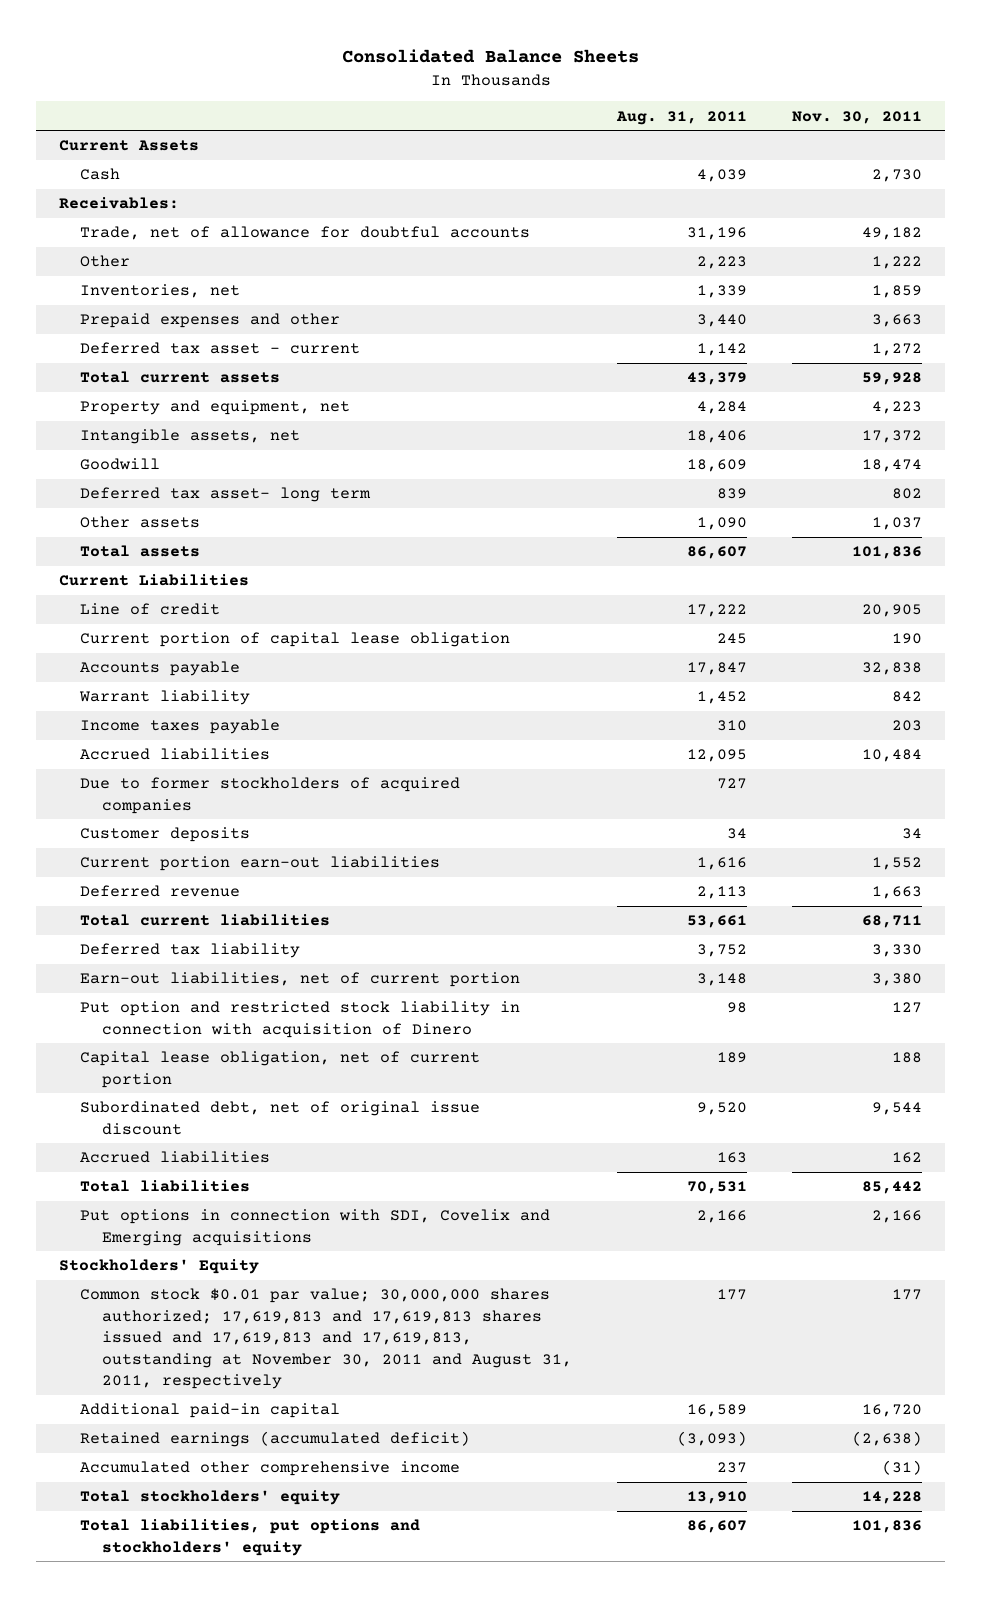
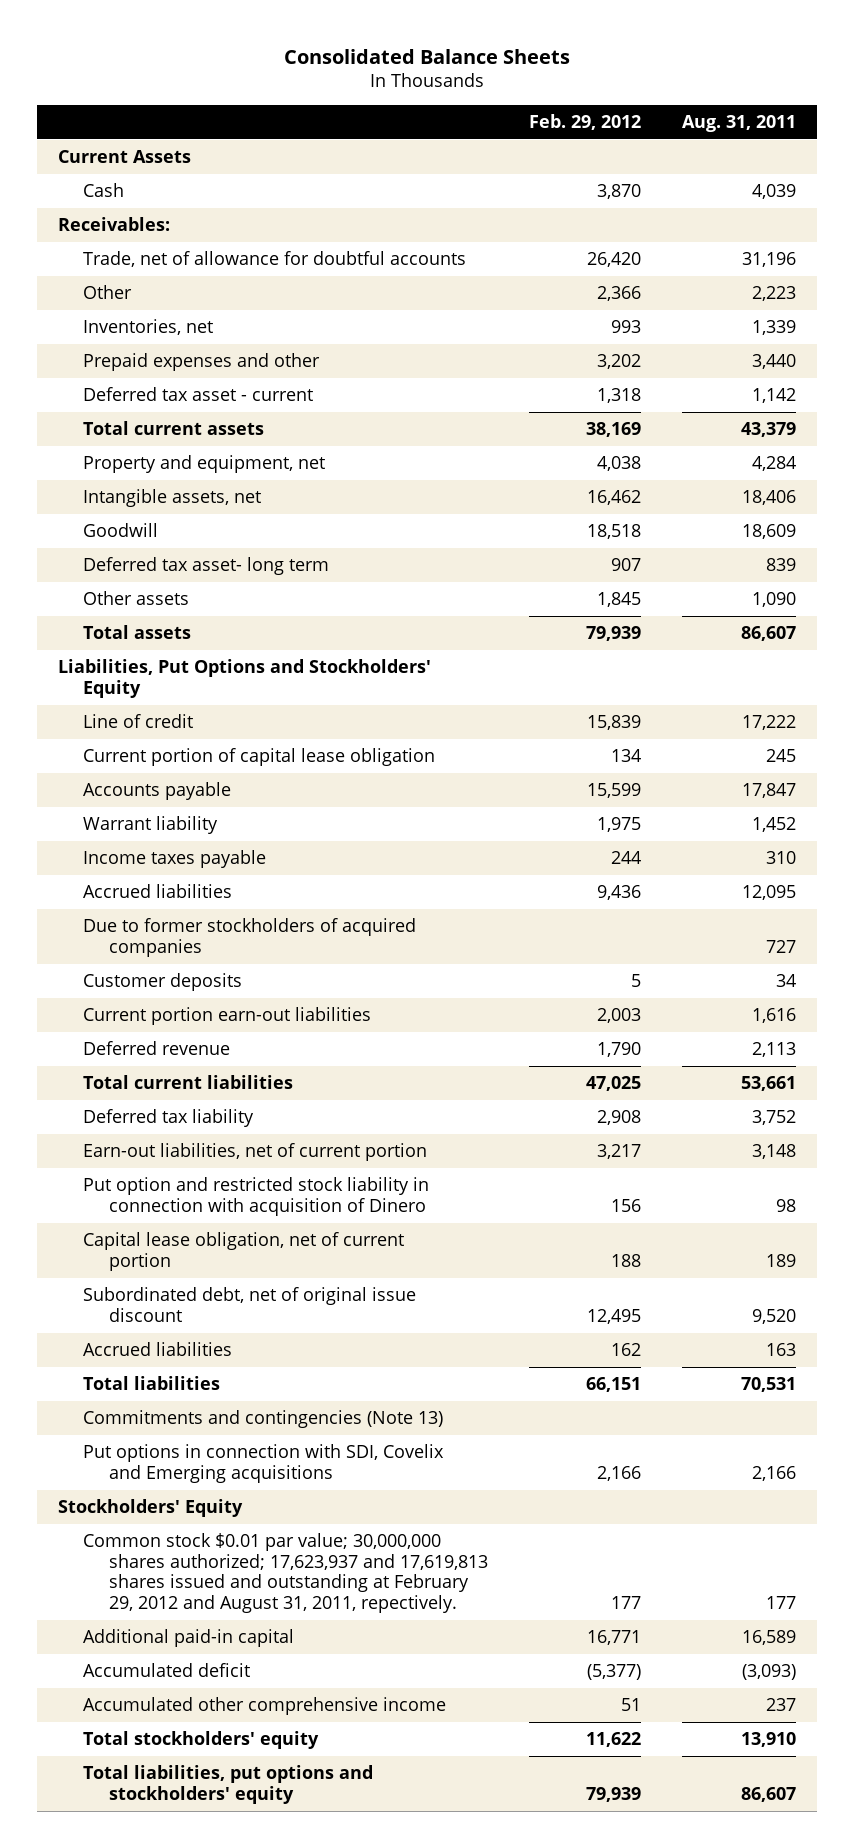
[792,110,923,124] Nov. 30, 2011 -> none
none -> [529,113,642,130] Feb. 29, 2012
[58,574,249,587] Current Liabilities -> none
none -> [57,659,431,698] Liabilities, Put Options and Stockholders' Equity
none -> [83,1410,444,1429] Commitments and contingencies (Note 13)
[80,1288,573,1390] Common stock $0.01 par value; 30,000,000 shares authorized; 17,619,813 and 17,619,813 shares issued and 17,619,813 and 17,619,813, outstanding at November 30, 2011 and August 31, 2011, respectively -> [83,1533,489,1614] Common stock $0.01 par value; 30,000,000 shares authorized; 17,623,937 and 17,619,813 shares issued and outstanding at February 29, 2012 and August 31, 2011, repectively.
[80,1431,471,1448] Retained earnings (accumulated deficit) -> [83,1663,251,1678] Accumulated deficit

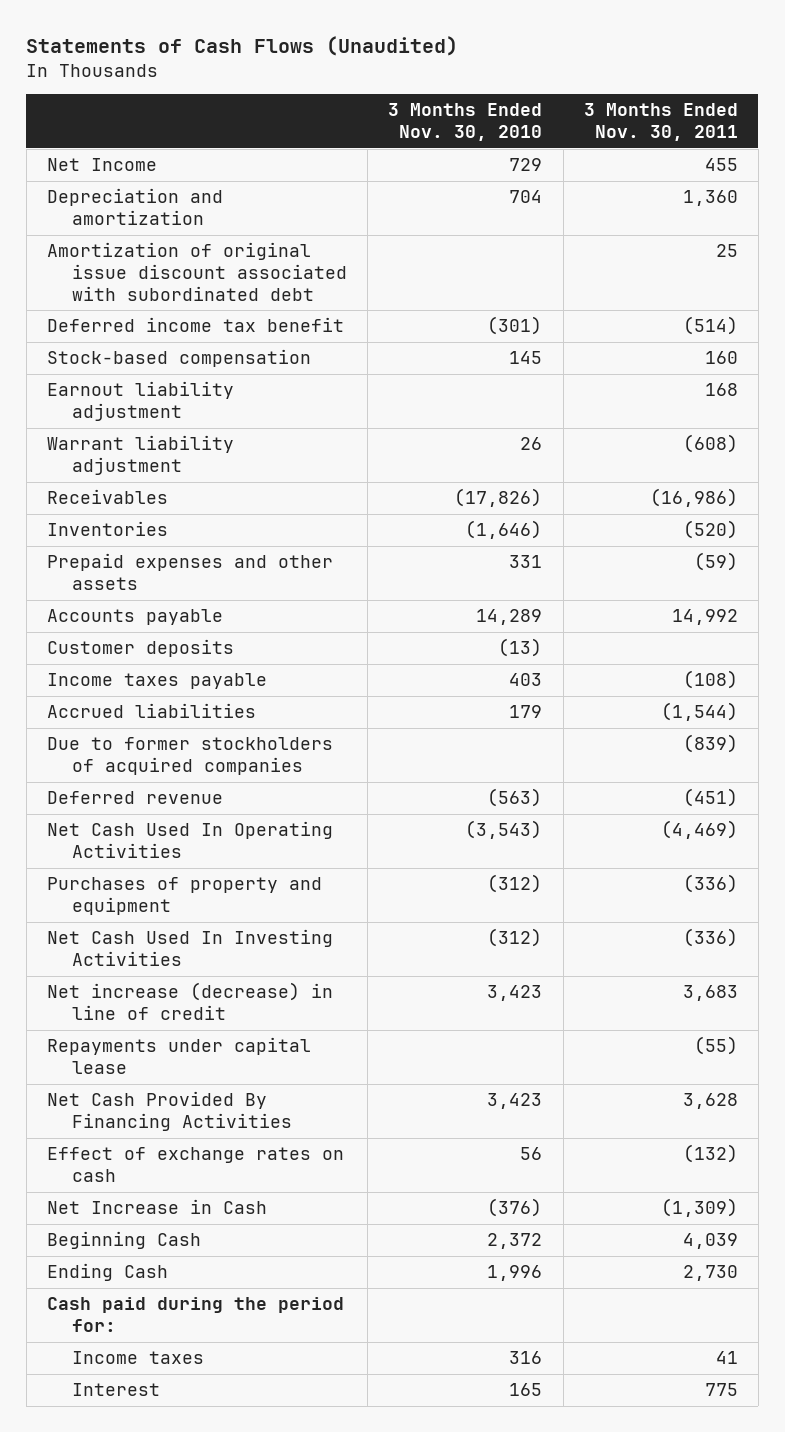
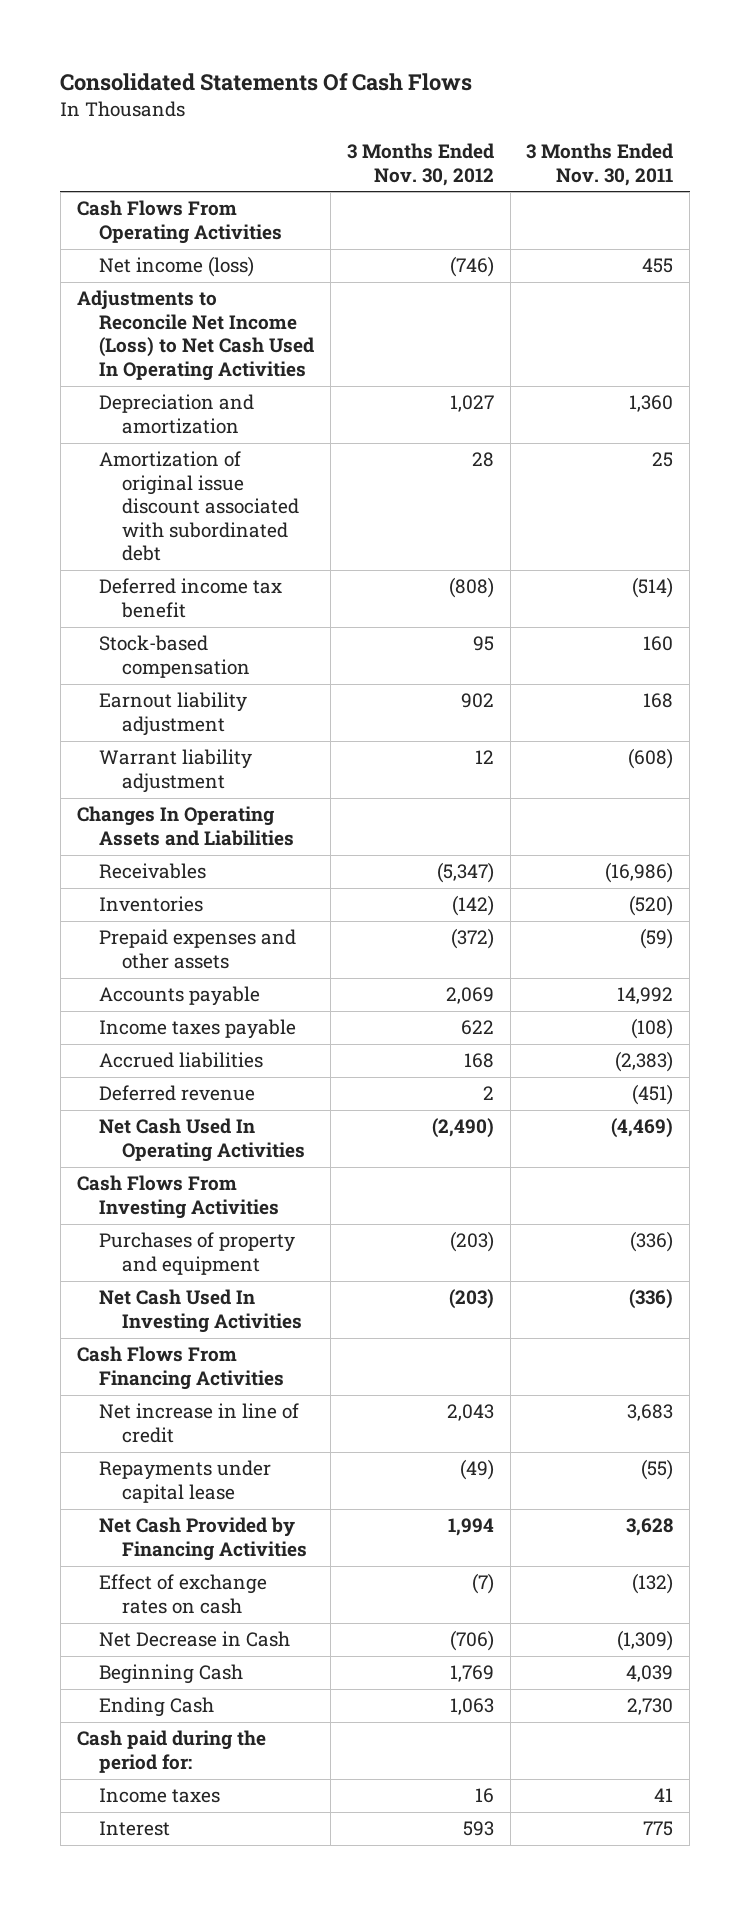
[26,36,459,57] Statements of Cash Flows (Unaudited) -> [60,73,473,92] Consolidated Statements Of Cash Flows
[388,103,543,142] 3 Months Ended Nov. 30, 2010 -> none
none -> [346,143,494,186] 3 Months Ended Nov. 30, 2012
none -> [76,200,283,244] Cash Flows From Operating Activities
[47,158,158,172] Net Income -> [99,256,255,278] Net income (loss)
none -> [76,290,315,381] Adjustments to Reconcile Net Income (Loss) to Net Cash Used In Operating Activities
none -> [76,806,295,846] Changes In Operating Assets and Liabilities
[47,639,235,658] Customer deposits -> none
[47,737,334,776] Due to former stockholders of acquired companies -> none
[660,702,738,722] (1,544) -> [615,1051,674,1073] (2,383)
none -> [76,1175,280,1219] Cash Flows From Investing Activities
none -> [76,1346,285,1390] Cash Flows From Financing Activities
[47,982,334,1021] Net increase (decrease) in line of credit -> [99,1403,300,1443] Net increase in line of credit
[47,1091,292,1132] Net Cash Provided By Financing Activities -> [99,1517,308,1561] Net Cash Provided by Financing Activities
[47,1199,268,1215] Net Increase in Cash -> [99,1631,291,1648] Net Decrease in Cash

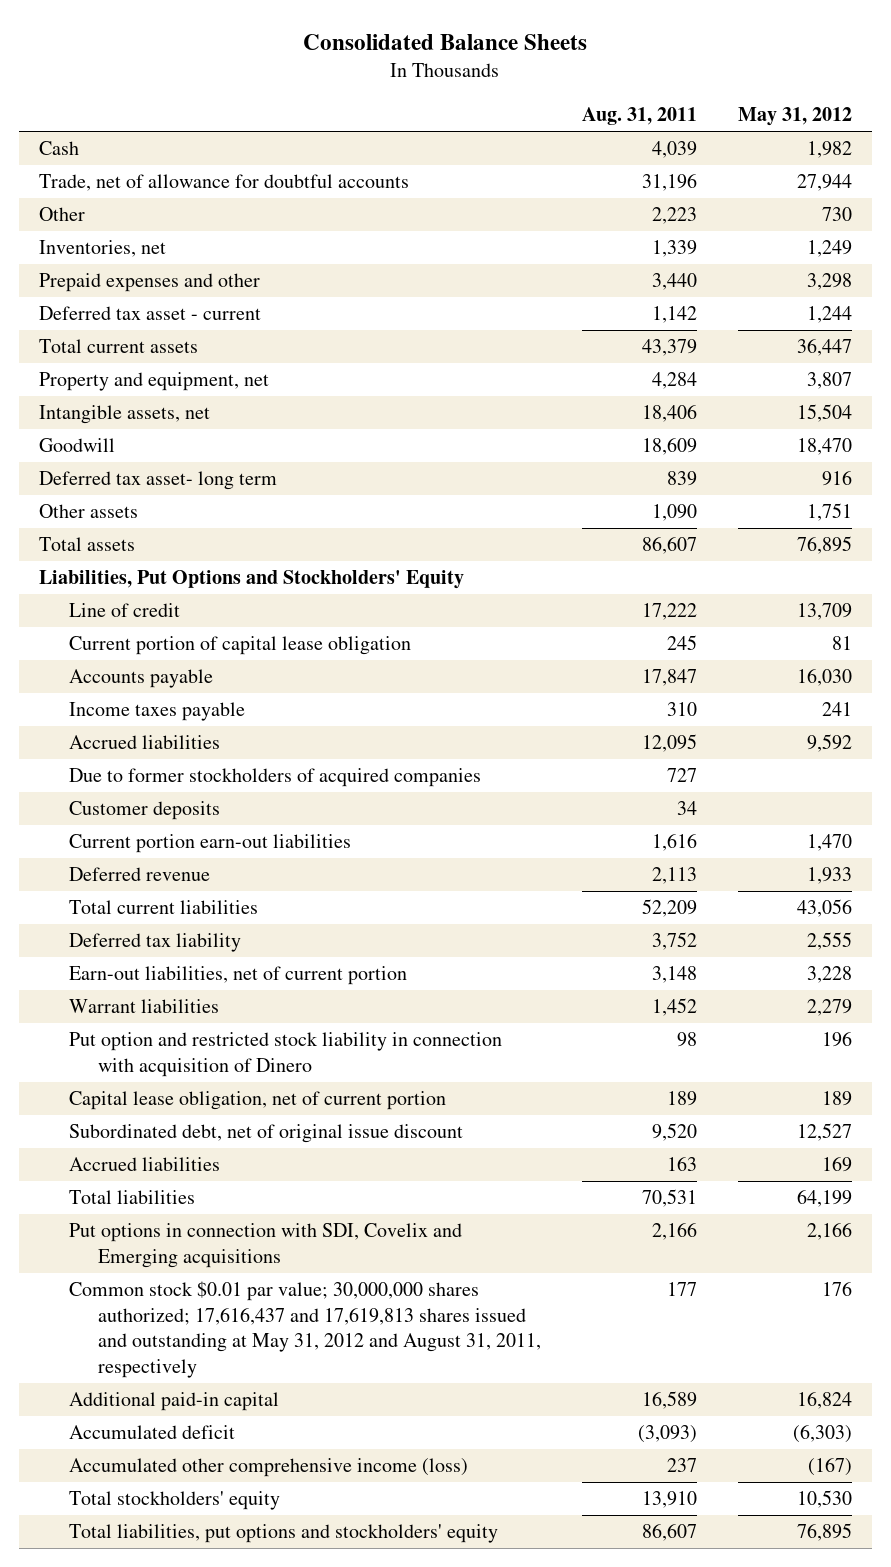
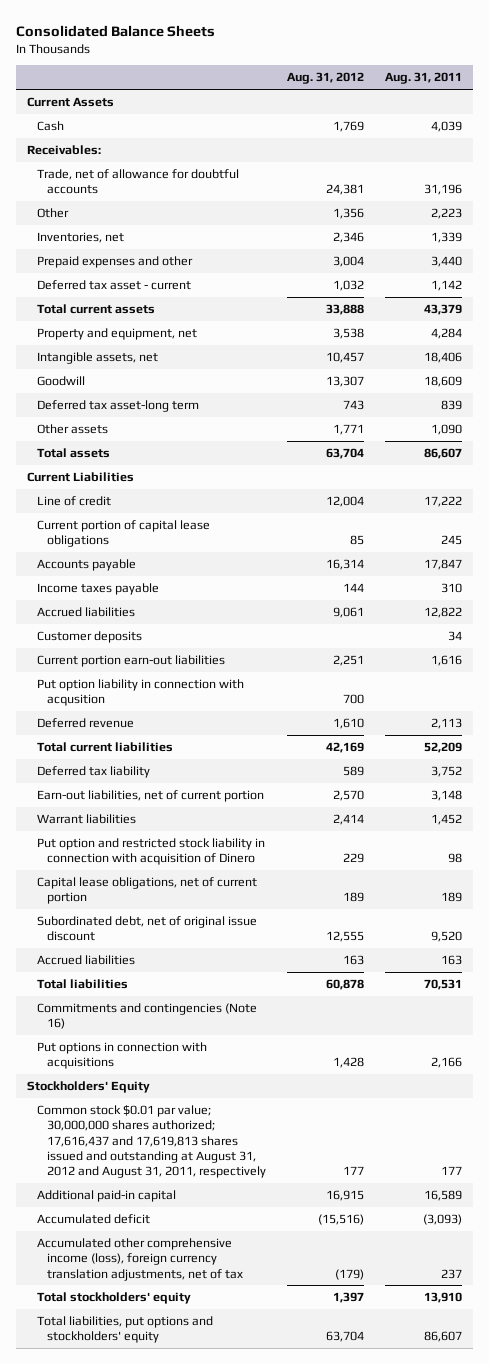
[737,107,852,127] May 31, 2012 -> none
none -> [287,72,365,85] Aug. 31, 2012
none -> [26,97,114,108] Current Assets
none -> [26,145,101,156] Receivables:
[39,471,278,491] Deferred tax asset- long term -> [36,400,199,413] Deferred tax asset-long term
[39,570,465,590] Liabilities, Put Options and Stockholders' Equity -> none
none -> [26,472,134,483] Current Liabilities
[68,636,411,656] Current portion of capital lease obligation -> [36,520,210,548] Current portion of capital lease obligations
[68,768,481,788] Due to former stockholders of acquired companies -> none
[641,734,697,753] 12,095 -> [424,607,463,619] 12,822
none -> [36,679,244,707] Put option liability in connection with acqusition
[68,1091,446,1111] Capital lease obligation, net of current portion -> [36,877,257,905] Capital lease obligations, net of current portion
none -> [36,1003,257,1030] Commitments and contingencies (Note 16)
[68,1223,462,1268] Put options in connection with SDI, Covelix and Emerging acquisitions -> [36,1042,207,1070] Put options in connection with acquisitions
none -> [26,1081,150,1094] Stockholders' Equity
[68,1281,542,1378] Common stock $0.01 par value; 30,000,000 shares authorized; 17,616,437 and 17,619,813 shares issued and outstanding at May 31, 2012 and August 31, 2011, respectively -> [36,1105,266,1179] Common stock $0.01 par value; 30,000,000 shares authorized; 17,616,437 and 17,619,813 shares issued and outstanding at August 31, 2012 and August 31, 2011, respectively
[68,1458,468,1478] Accumulated other comprehensive income (loss) -> [36,1238,243,1281] Accumulated other comprehensive income (loss), foreign currency translation adjustments, net of tax

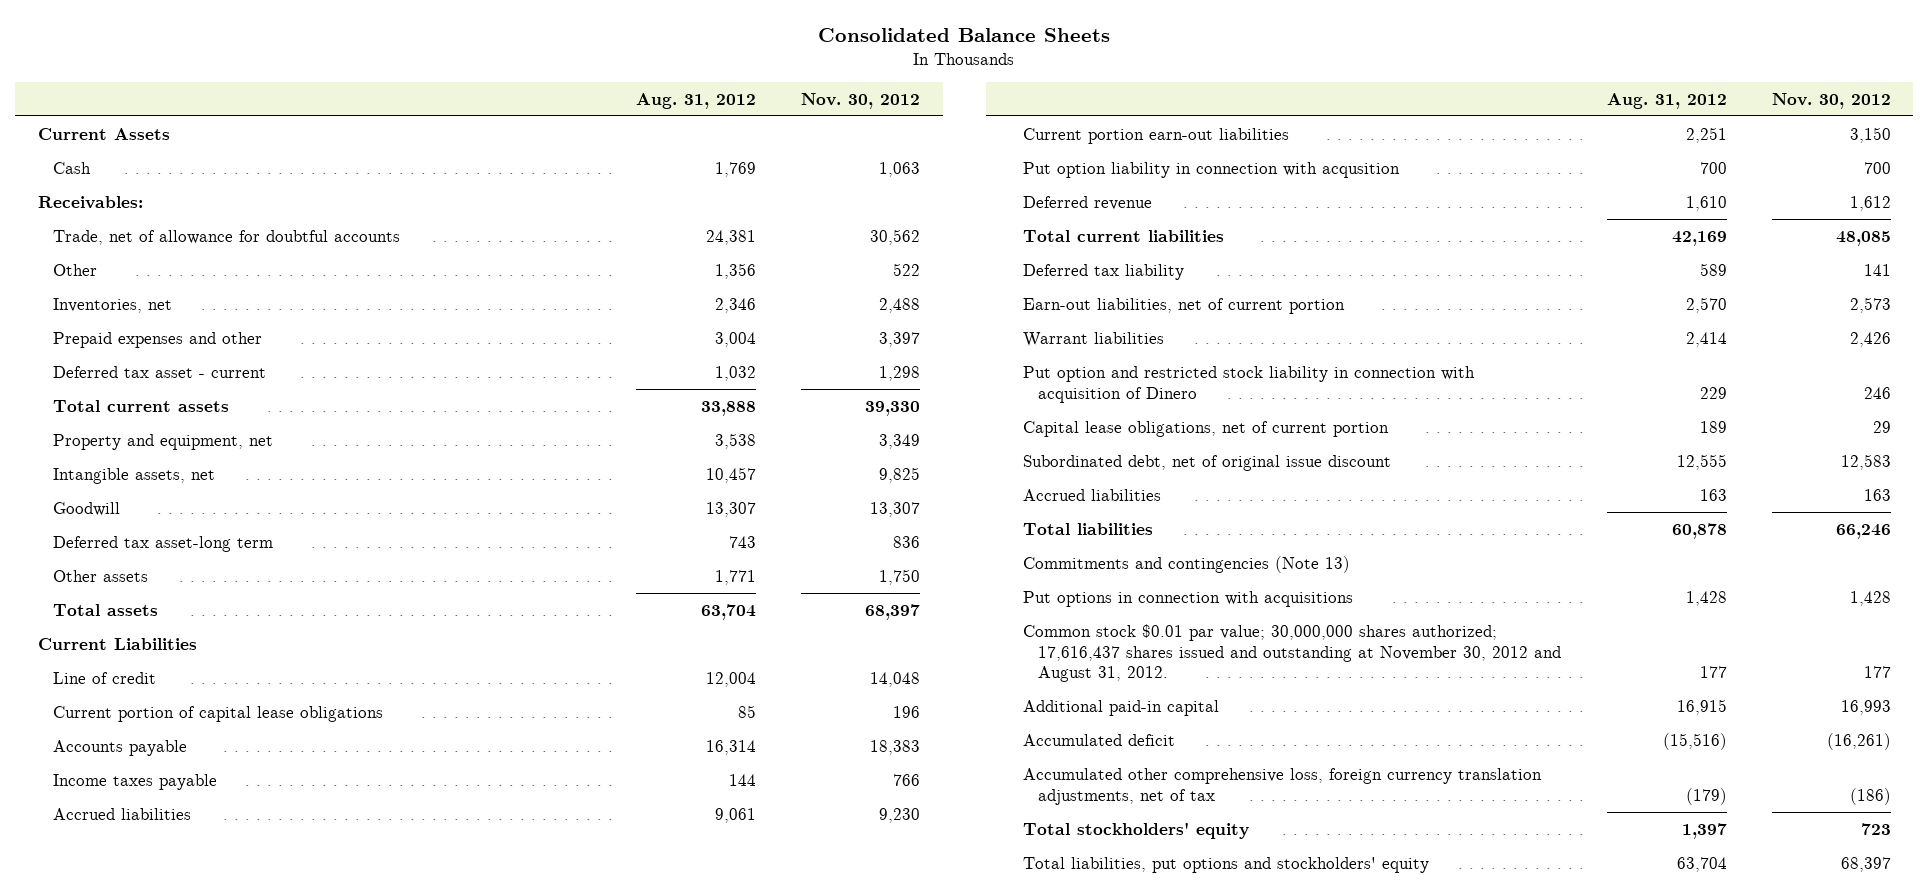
[385,72,463,85] Aug. 31, 2011 -> none
none -> [801,92,921,109] Nov. 30, 2012
[36,631,142,644] Customer deposits -> none
[36,1003,257,1030] Commitments and contingencies (Note 16) -> [1023,555,1351,573] Commitments and contingencies (Note 13)
[26,1081,150,1094] Stockholders' Equity -> none
[36,1105,266,1179] Common stock $0.01 par value; 30,000,000 shares authorized; 17,616,437 and 17,619,813 shares issued and outstanding at August 31, 2012 and August 31, 2011, respectively -> [1023,623,1562,683] Common stock $0.01 par value; 30,000,000 shares authorized; 17,616,437 shares issued and outstanding at November 30, 2012 and August 31, 2012.
[36,1238,243,1281] Accumulated other comprehensive income (loss), foreign currency translation adjustments, net of tax -> [1023,767,1543,805] Accumulated other comprehensive loss, foreign currency translation adjustments, net of tax

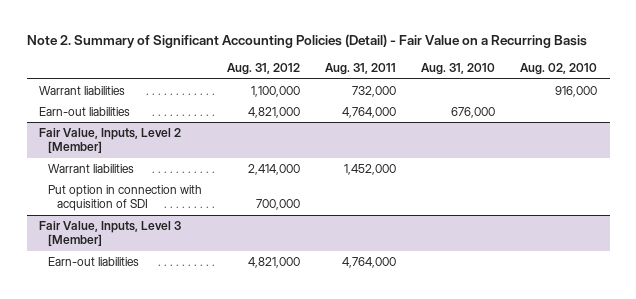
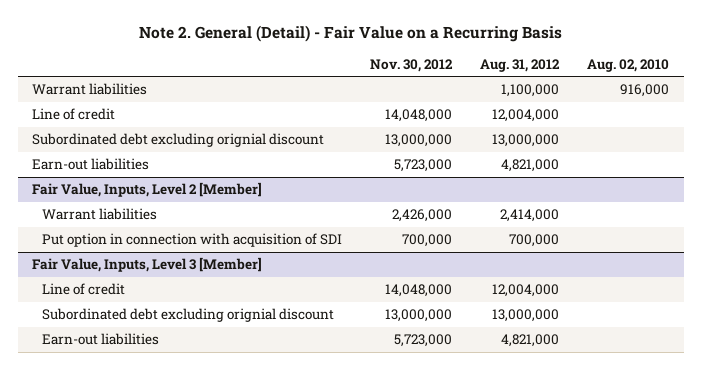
[26,34,587,49] Note 2. Summary of Significant Accounting Policies (Detail) - Fair Value on a Recurring Basis -> [138,25,562,43] Note 2. General (Detail) - Fair Value on a Recurring Basis
[325,63,397,76] Aug. 31, 2011 -> none
[421,63,496,76] Aug. 31, 2010 -> none
none -> [369,58,453,72] Nov. 30, 2012
none -> [31,108,115,121] Line of credit
none -> [31,133,324,148] Subordinated debt excluding orignial discount
none -> [41,283,125,296] Line of credit
none -> [41,308,334,323] Subordinated debt excluding orignial discount

